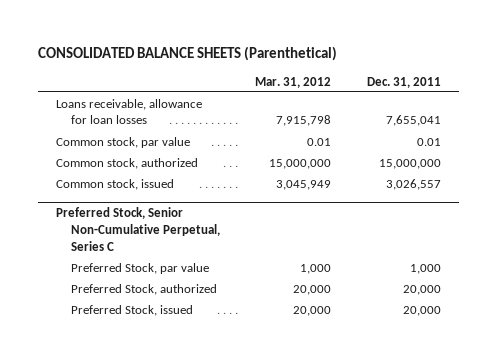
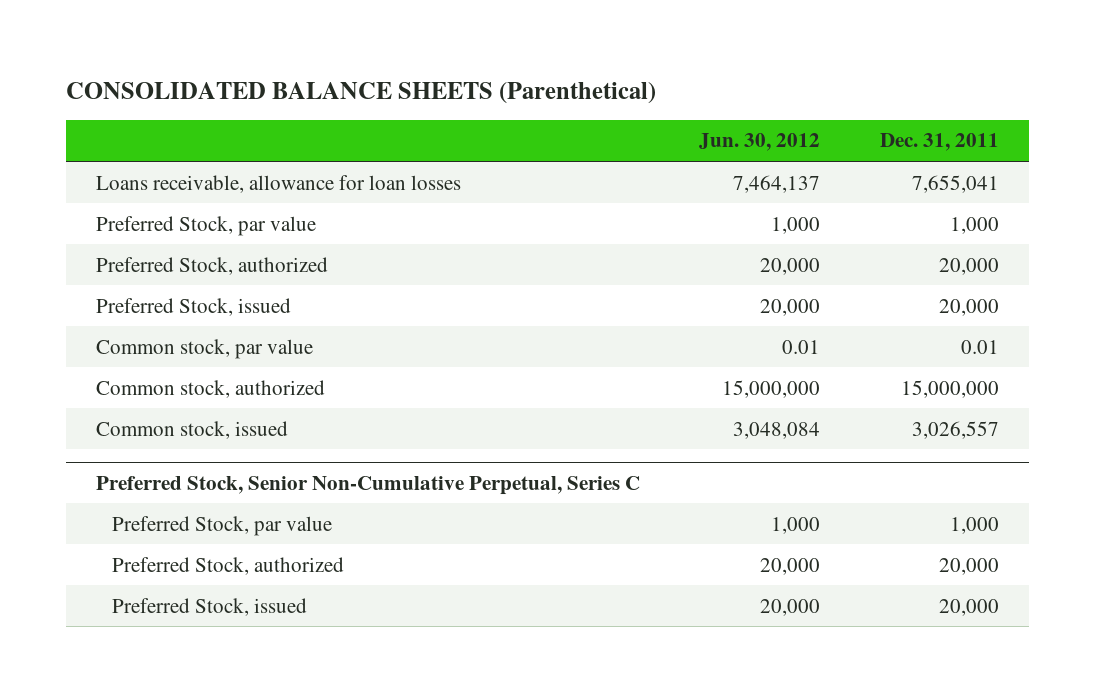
[255,76,332,88] Mar. 31, 2012 -> none
none -> [699,133,821,152] Jun. 30, 2012
none -> [95,215,316,236] Preferred Stock, par value
none -> [95,256,328,275] Preferred Stock, authorized
none -> [95,297,291,316] Preferred Stock, issued

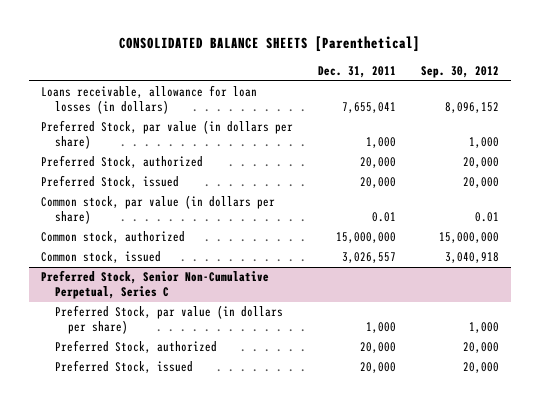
[65,81,656,104] CONSOLIDATED BALANCE SHEETS (Parenthetical) -> [118,36,420,53] CONSOLIDATED BALANCE SHEETS [Parenthetical]
[699,133,821,152] Jun. 30, 2012 -> none
none -> [420,66,499,79] Sep. 30, 2012
[95,174,461,193] Loans receivable, allowance for loan losses -> [41,85,258,115] Loans receivable, allowance for loan losses (in dollars)
[95,215,316,236] Preferred Stock, par value -> [41,120,294,150] Preferred Stock, par value (in dollars per share)
[95,338,313,359] Common stock, par value -> [41,195,276,225] Common stock, par value (in dollars per share)
[112,515,333,536] Preferred Stock, par value -> [54,305,283,335] Preferred Stock, par value (in dollars per share)

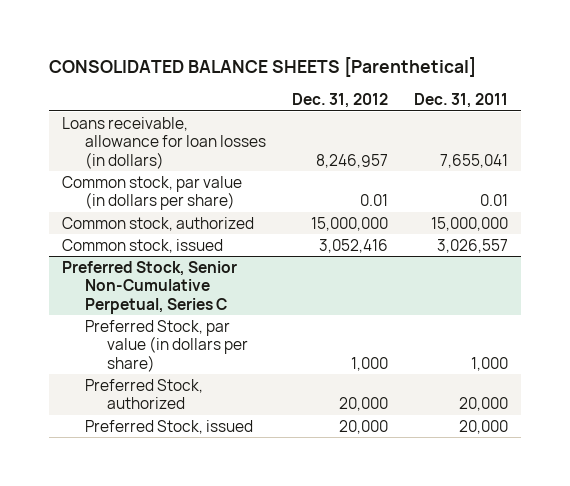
[420,66,499,79] Sep. 30, 2012 -> none
none -> [291,93,388,109] Dec. 31, 2012
[41,120,294,150] Preferred Stock, par value (in dollars per share) -> none
[41,155,204,169] Preferred Stock, authorized -> none
[41,175,180,189] Preferred Stock, issued -> none

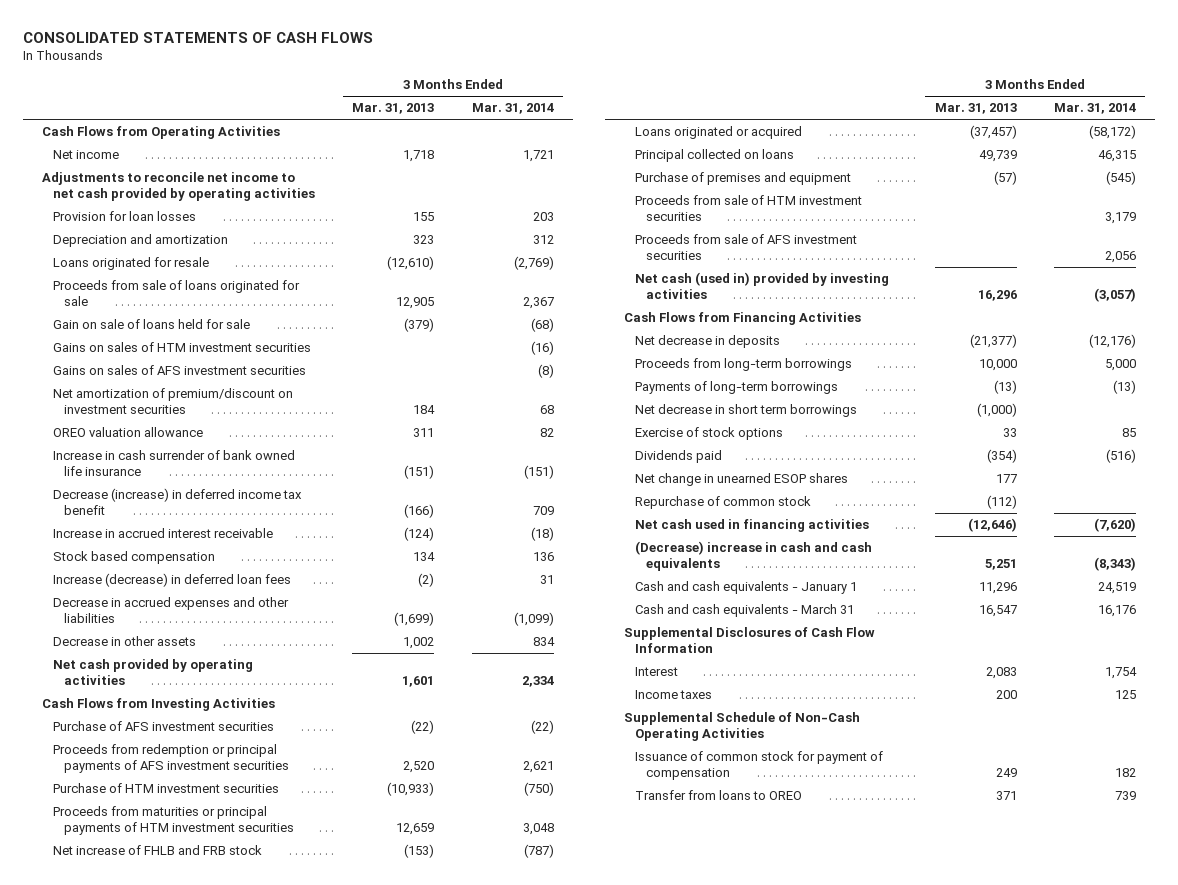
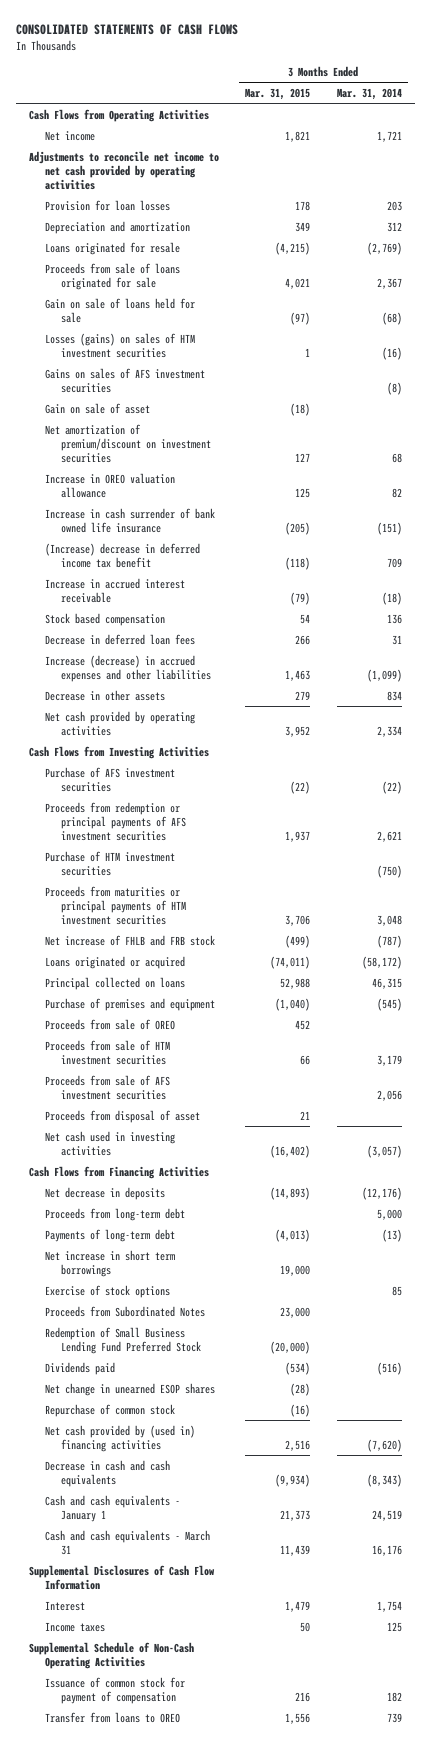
[352,103,435,115] Mar. 31, 2013 -> none
none -> [245,88,311,101] Mar. 31, 2015
[53,342,312,353] Gains on sales of HTM investment securities -> [45,332,196,358] Losses (gains) on sales of HTM investment securities
none -> [45,402,151,414] Gain on sale of asset
[53,427,204,438] OREO valuation allowance -> [45,472,176,498] Increase in OREO valuation allowance
[53,488,303,516] Decrease (increase) in deferred income tax benefit -> [45,542,201,568] (Increase) decrease in deferred income tax benefit
[53,573,292,588] Increase (decrease) in deferred loan fees -> [45,633,196,645] Decrease in deferred loan fees
[53,597,290,624] Decrease in accrued expenses and other liabilities -> [45,654,212,682] Increase (decrease) in accrued expenses and other liabilities
none -> [45,1018,176,1030] Proceeds from sale of OREO
none -> [45,1109,201,1123] Proceeds from disposal of asset
[635,272,890,300] Net cash (used in) provided by investing activities -> [45,1130,176,1156] Net cash used in investing activities
[635,358,853,372] Proceeds from long-term borrowings -> [45,1207,186,1221] Proceeds from long-term debt
[635,381,839,395] Payments of long-term borrowings -> [45,1228,176,1242] Payments of long-term debt
[635,404,858,418] Net decrease in short term borrowings -> [45,1249,176,1277] Net increase in short term borrowings
none -> [45,1305,206,1317] Proceeds from Subordinated Notes
none -> [45,1326,202,1354] Redemption of Small Business Lending Fund Preferred Stock
[635,519,870,533] Net cash used in financing activities -> [45,1424,196,1452] Net cash provided by (used in) financing activities
[635,541,873,572] (Decrease) increase in cash and cash equivalents -> [45,1459,171,1487] Decrease in cash and cash equivalents

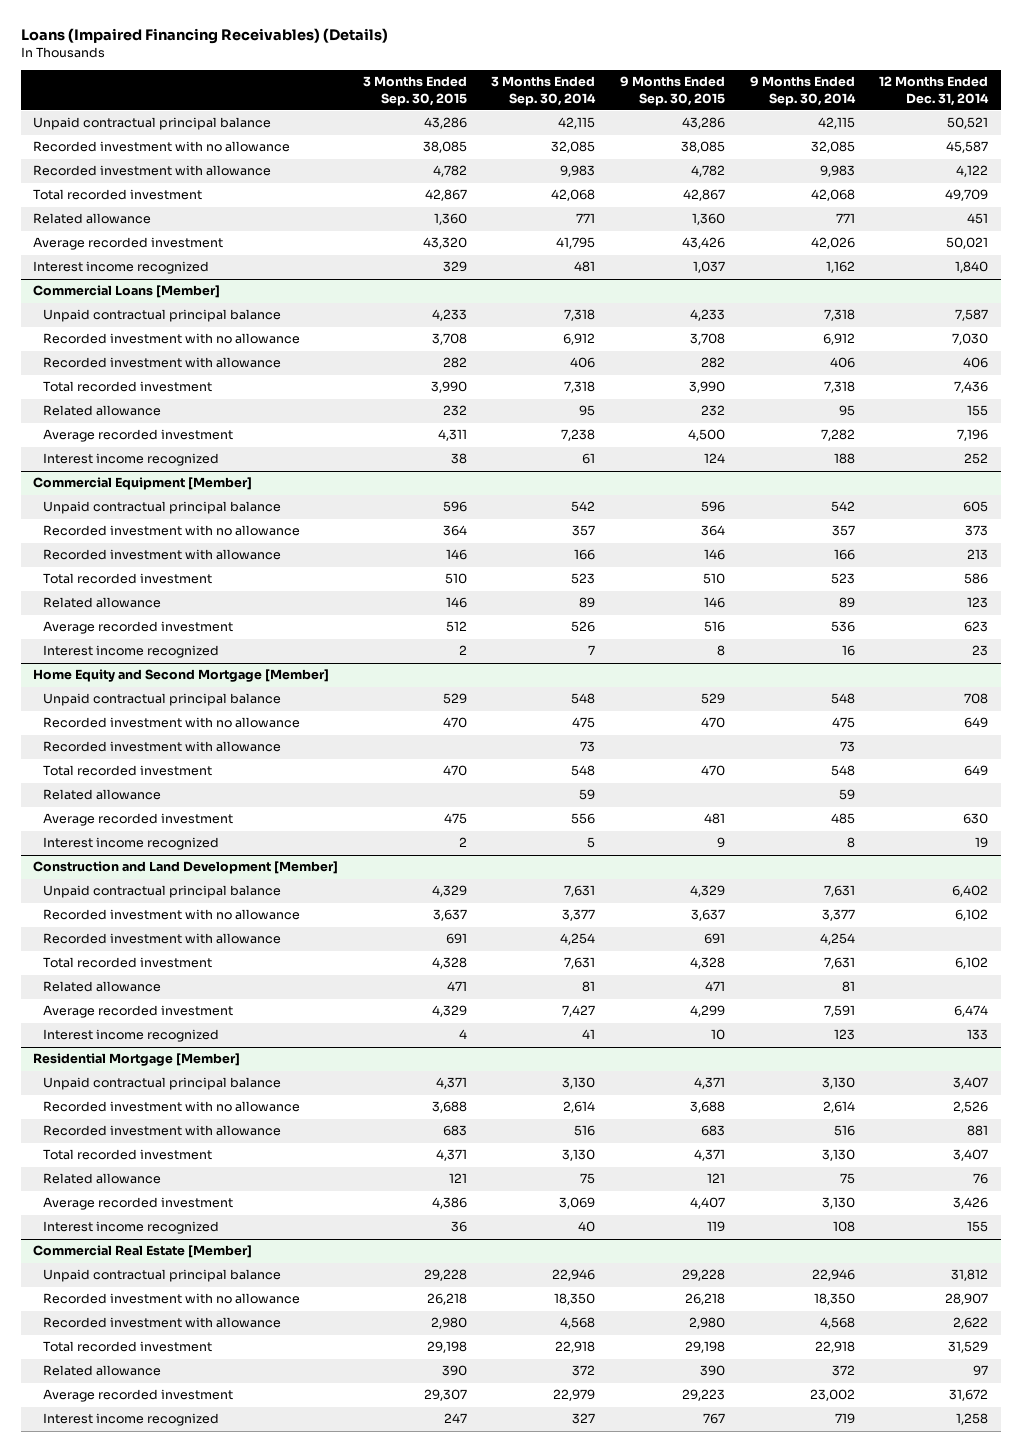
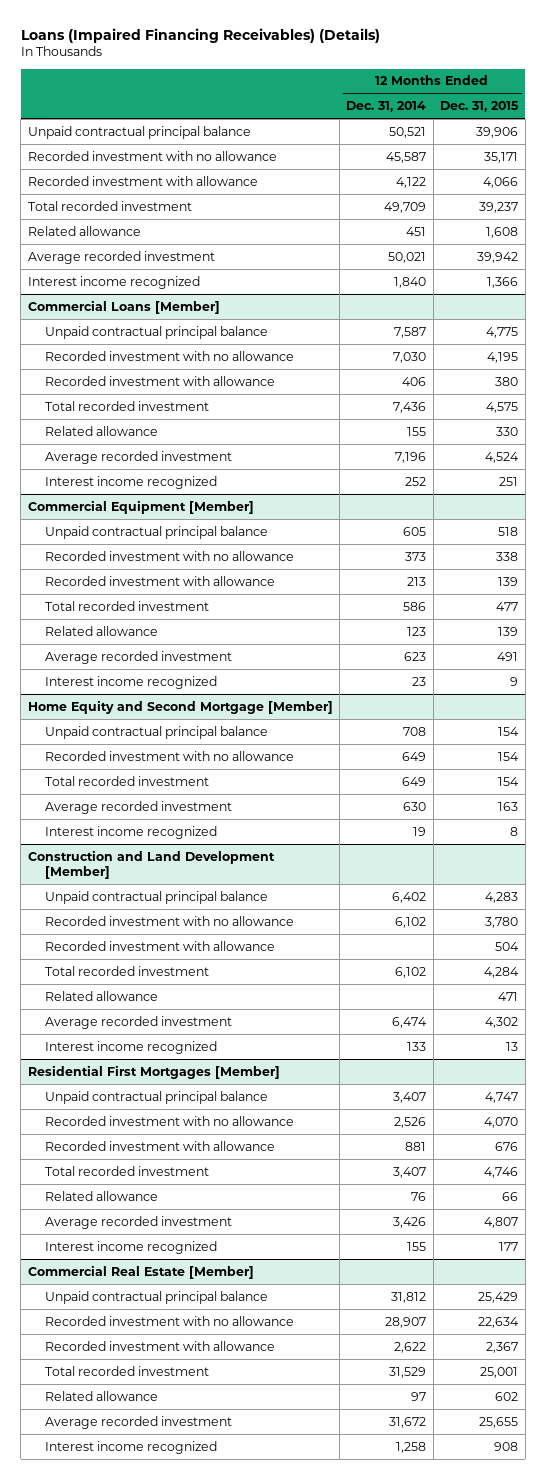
[362,76,467,106] 3 Months Ended Sep. 30, 2015 -> none
[491,76,597,106] 3 Months Ended Sep. 30, 2014 -> none
[619,76,725,106] 9 Months Ended Sep. 30, 2015 -> none
[749,76,856,106] 9 Months Ended Sep. 30, 2014 -> none
none -> [440,101,520,113] Dec. 31, 2015
[43,741,282,753] Recorded investment with allowance -> none
[43,789,162,801] Related allowance -> none
[32,1053,240,1067] Residential Mortgage [Member] -> [27,1064,280,1079] Residential First Mortgages [Member]

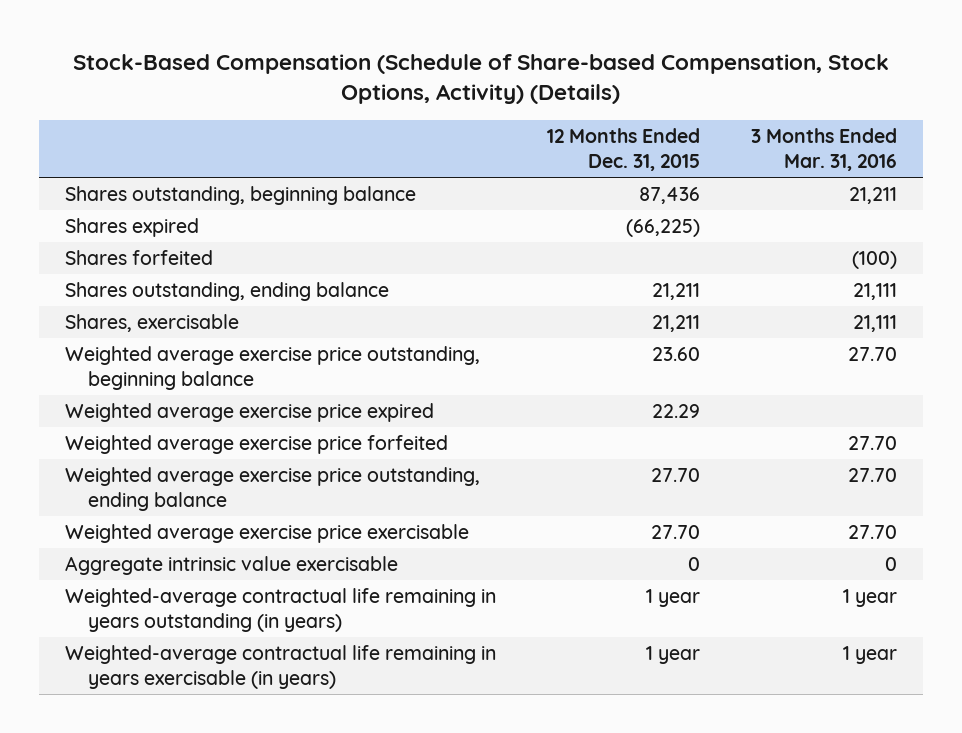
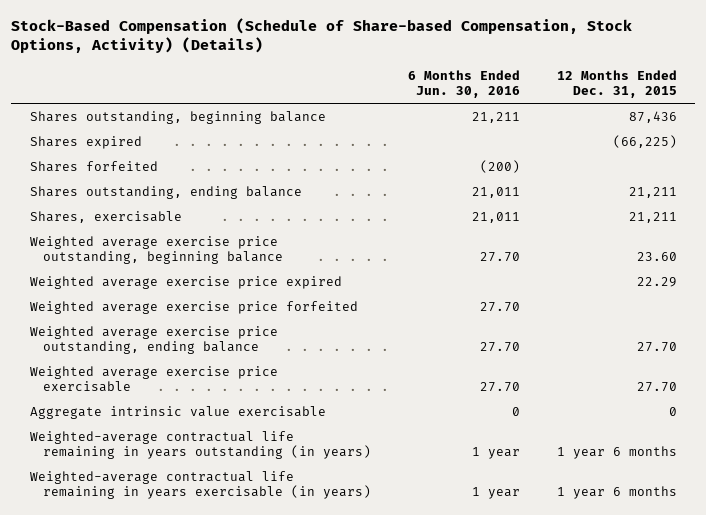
[751,128,898,172] 3 Months Ended Mar. 31, 2016 -> none
none -> [407,69,520,99] 6 Months Ended Jun. 30, 2016
[646,589,701,608] 1 year -> [556,446,677,460] 1 year 6 months
[646,646,701,665] 1 year -> [556,486,677,500] 1 year 6 months

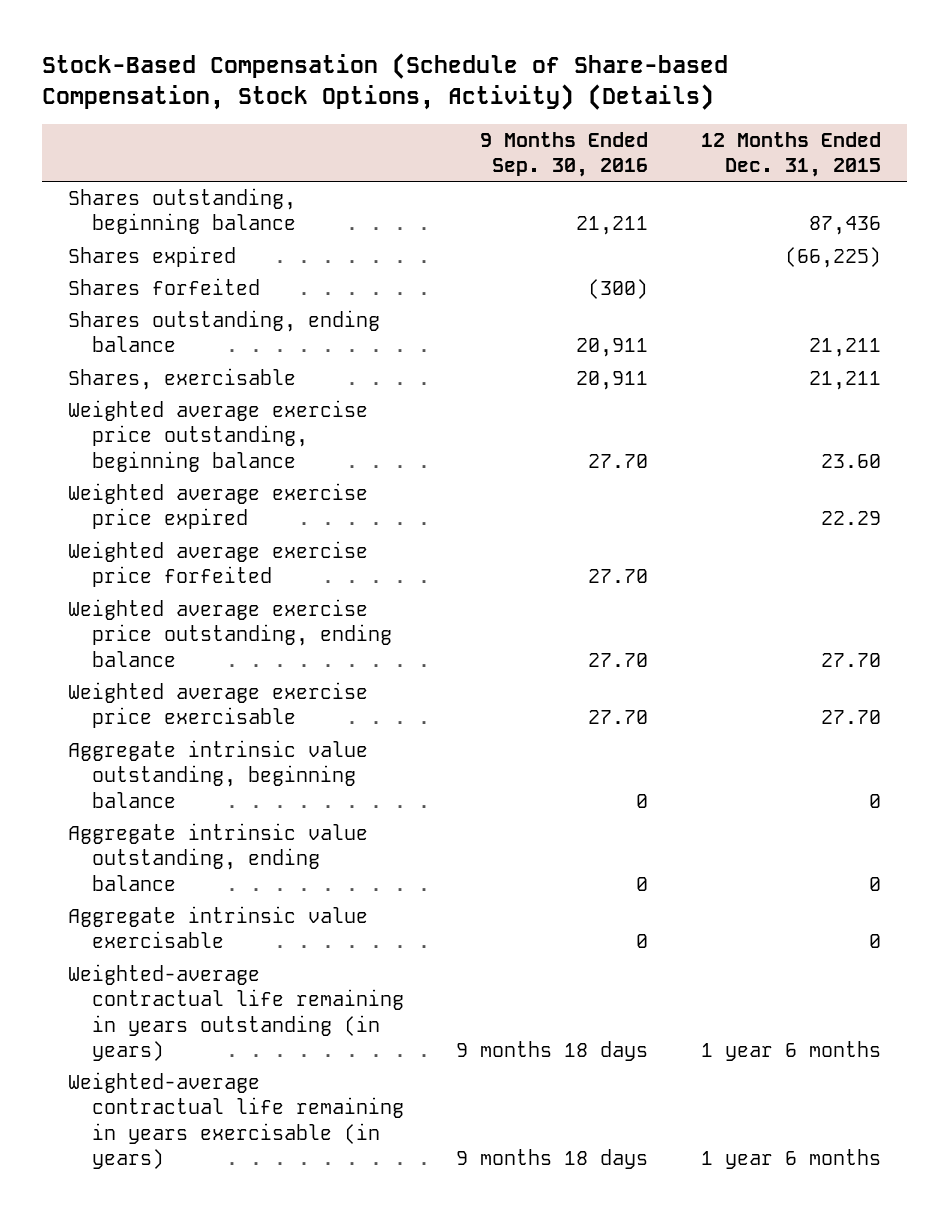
[407,69,520,99] 6 Months Ended Jun. 30, 2016 -> none
none -> [480,131,649,178] 9 Months Ended Sep. 30, 2016
none -> [68,740,369,808] Aggregate intrinsic value outstanding, beginning balance
none -> [68,823,369,891] Aggregate intrinsic value outstanding, ending balance

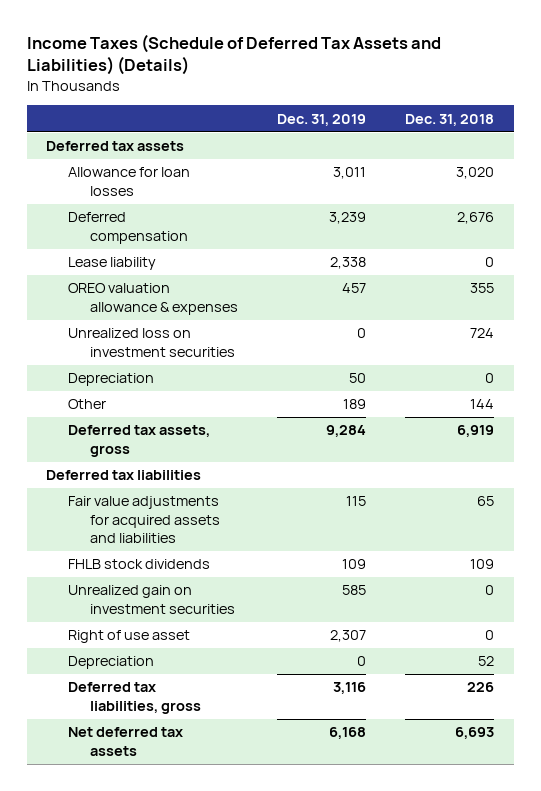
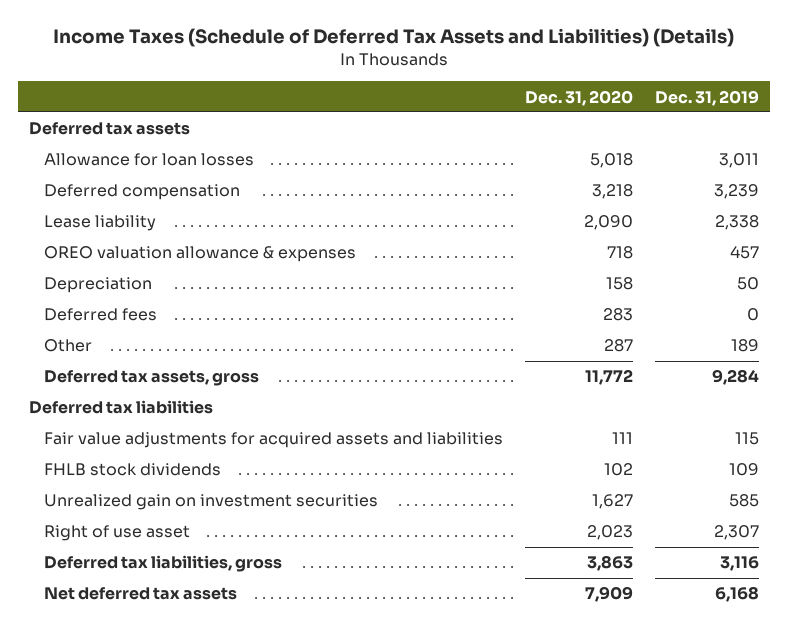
[405,113,495,126] Dec. 31, 2018 -> none
none -> [525,89,634,106] Dec. 31, 2020
[68,328,236,357] Unrealized loss on investment securities -> none
none -> [43,308,157,322] Deferred fees
[68,656,155,670] Depreciation -> none

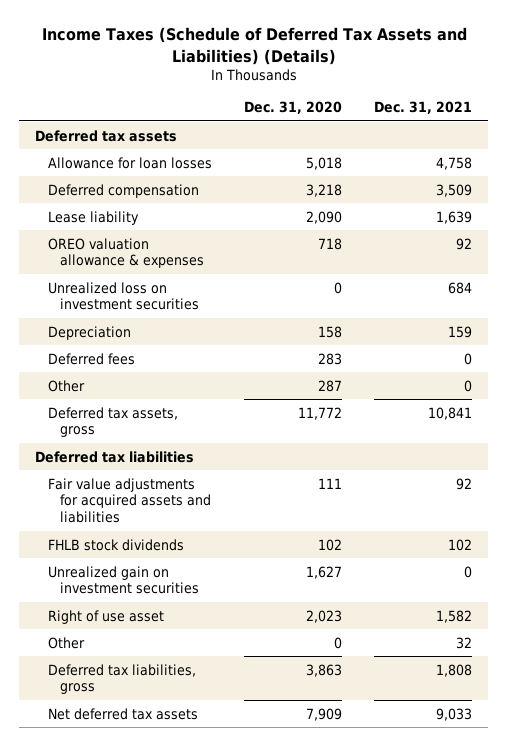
[655,89,760,106] Dec. 31, 2019 -> none
none -> [374,101,473,115] Dec. 31, 2021
none -> [47,281,200,311] Unrealized loss on investment securities
none -> [47,636,85,649] Other

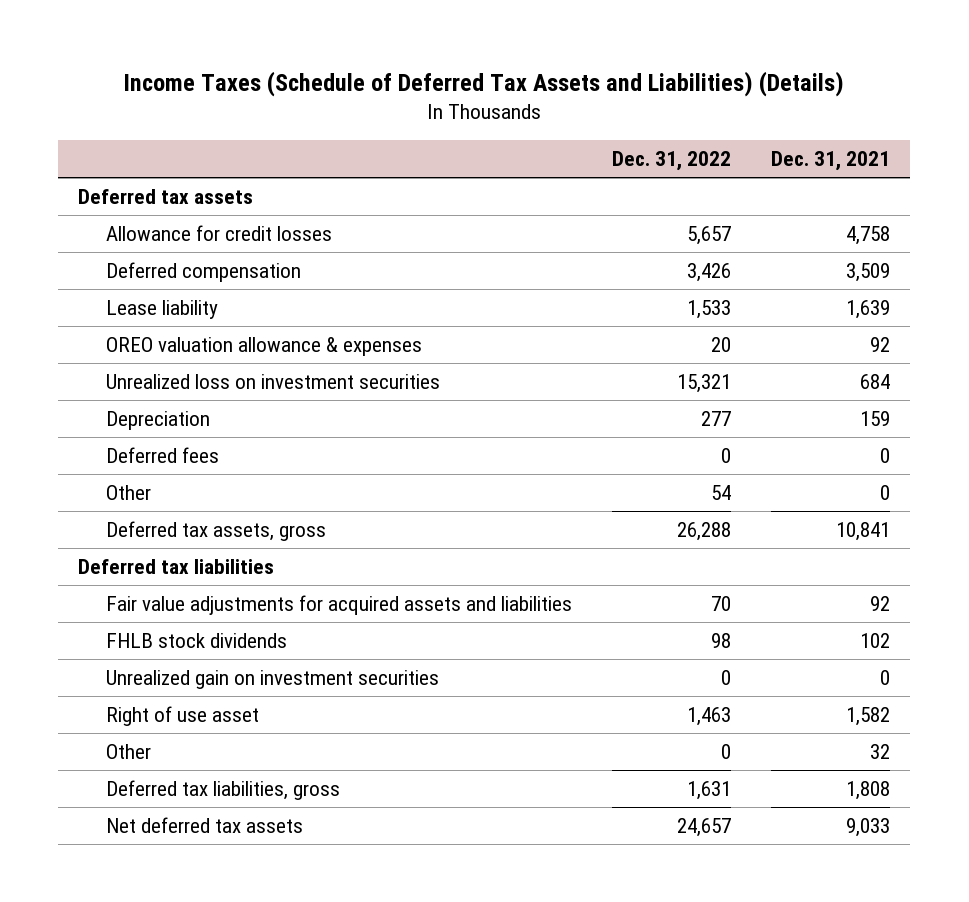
[244,101,343,115] Dec. 31, 2020 -> none
none -> [612,150,732,171] Dec. 31, 2022
[47,156,212,169] Allowance for loan losses -> [105,225,332,242] Allowance for credit losses

